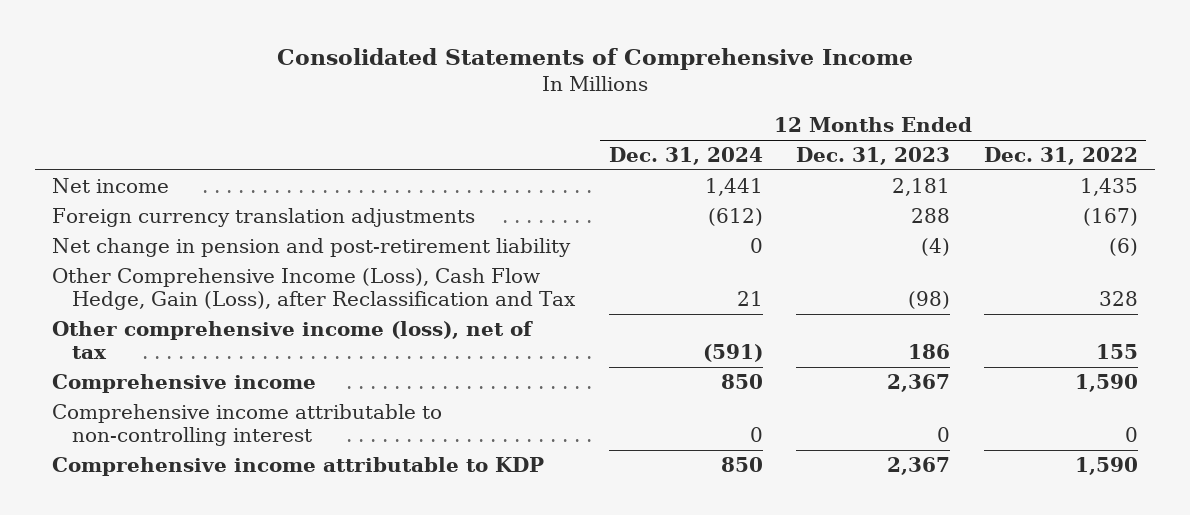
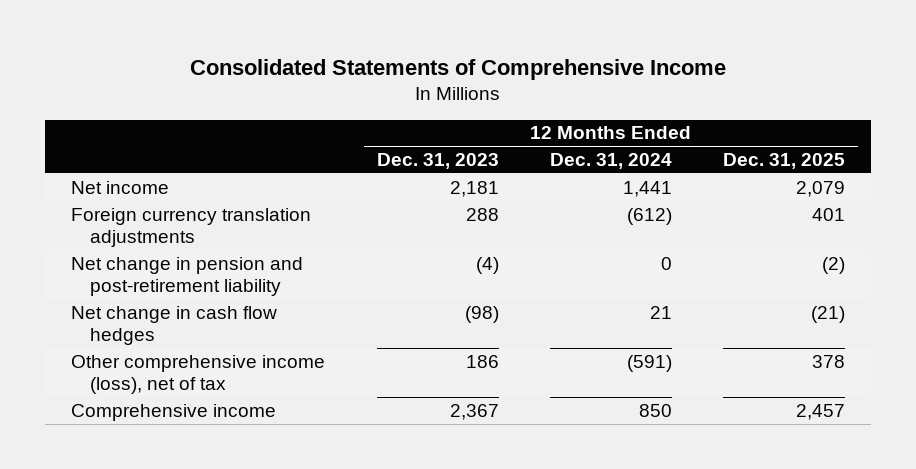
[983,147,1138,166] Dec. 31, 2022 -> none
none -> [723,153,846,170] Dec. 31, 2025
[51,267,577,310] Other Comprehensive Income (Loss), Cash Flow Hedge, Gain (Loss), after Reclassification and Tax -> [71,305,278,345] Net change in cash flow hedges
[51,403,442,446] Comprehensive income attributable to non-controlling interest -> none
[51,456,544,476] Comprehensive income attributable to KDP -> none

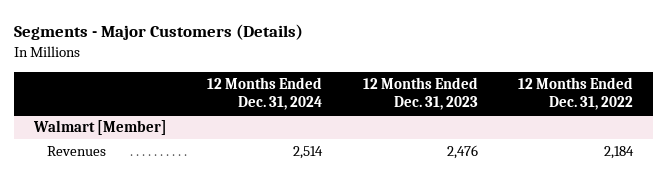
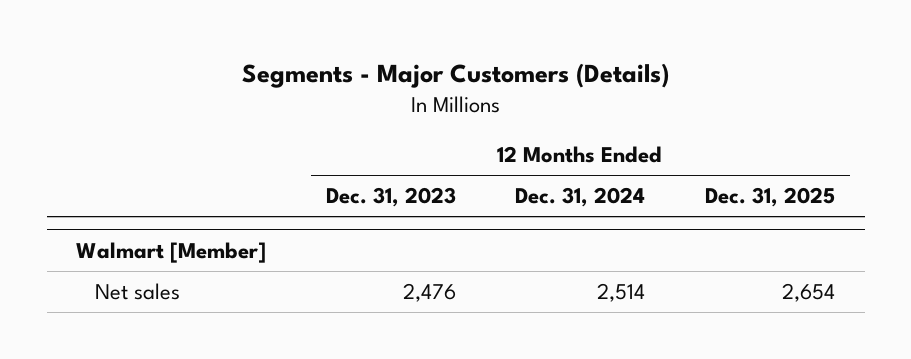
[518,76,634,111] 12 Months Ended Dec. 31, 2022 -> none
none -> [704,186,835,207] Dec. 31, 2025
[47,146,107,157] Revenues -> [95,282,181,300] Net sales

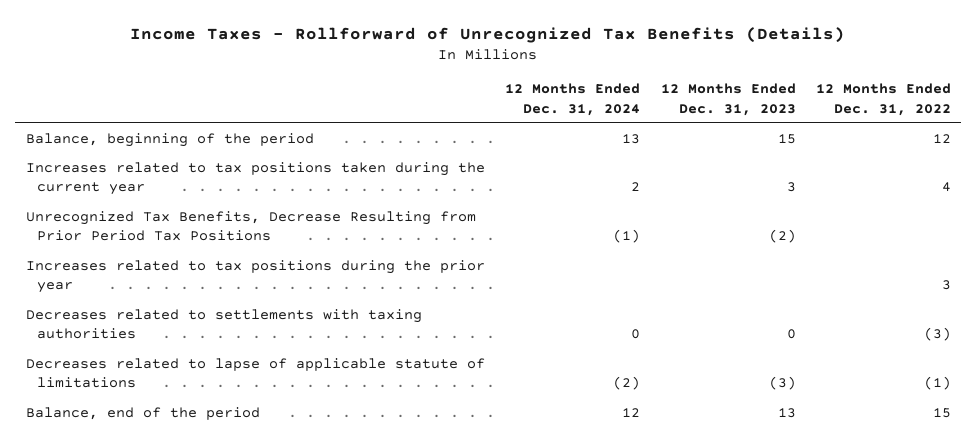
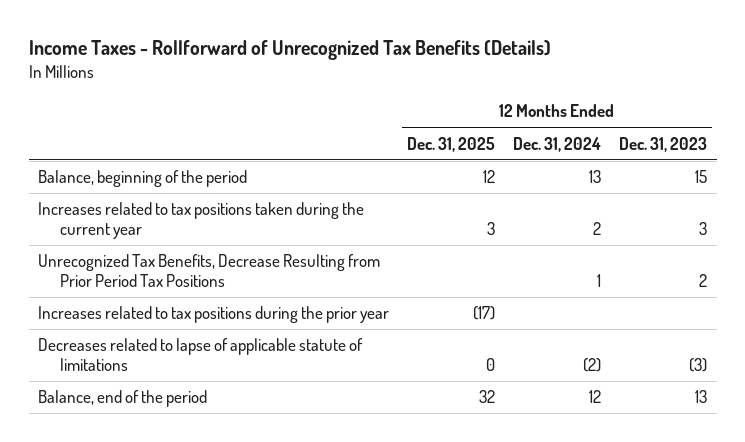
[816,83,952,116] 12 Months Ended Dec. 31, 2022 -> none
none -> [406,136,495,152] Dec. 31, 2025
[613,229,641,244] (1) -> [597,274,602,288] 1
[768,229,796,244] (2) -> [699,274,708,288] 2
[25,309,422,340] Decreases related to settlements with taxing authorities -> none

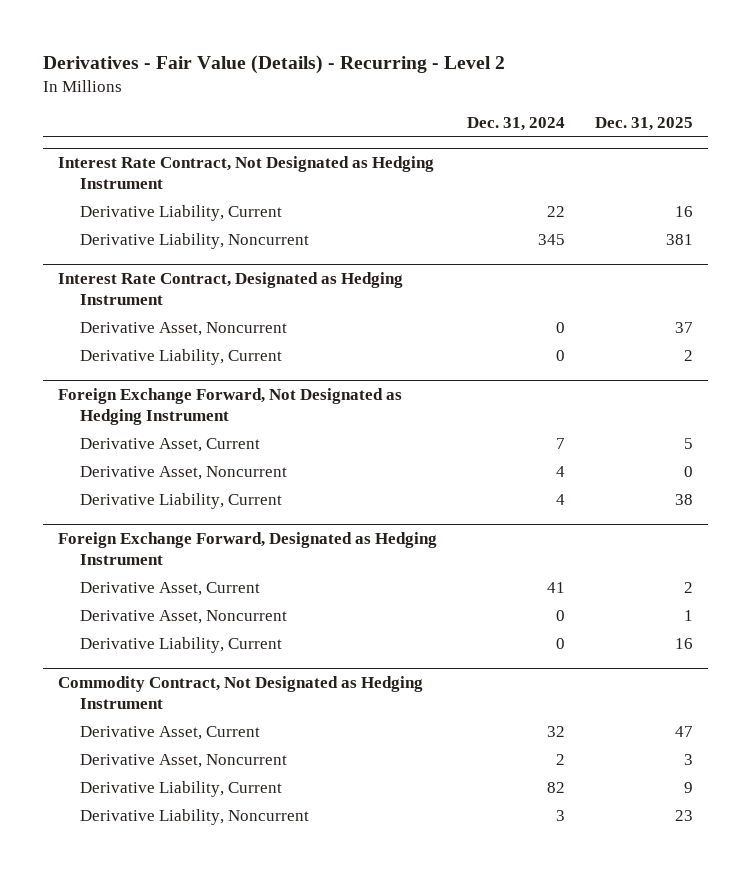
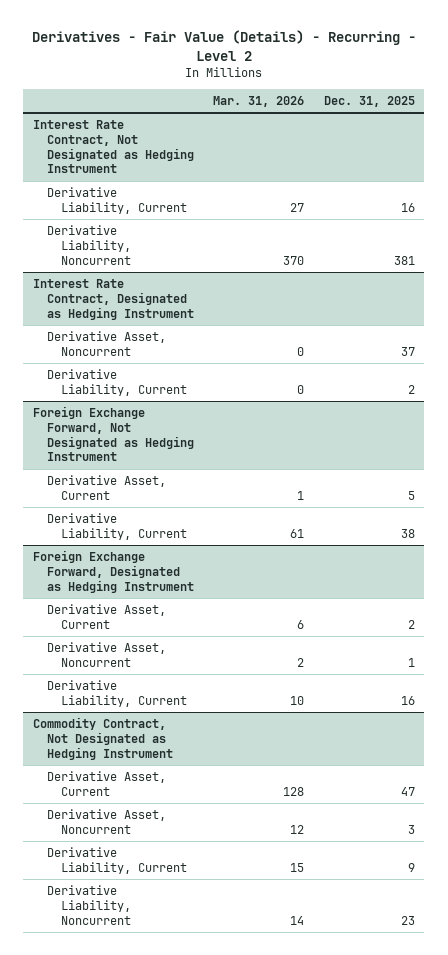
[467,117,566,132] Dec. 31, 2024 -> none
none -> [213,96,305,108] Mar. 31, 2026
[79,466,287,481] Derivative Asset, Noncurrent -> none

